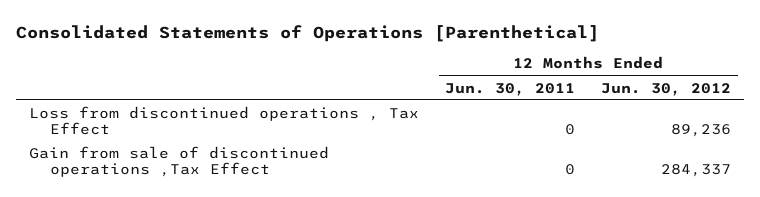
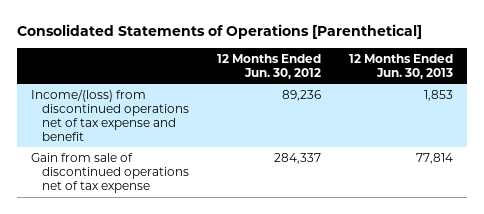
[445,82,576,96] Jun. 30, 2011 -> none
none -> [348,53,453,79] 12 Months Ended Jun. 30, 2013
[29,105,420,136] Loss from discontinued operations , Tax Effect -> [31,89,189,141] Income/(loss) from discontinued operations net of tax expense and benefit
[29,145,330,178] Gain from sale of discontinued operations ,Tax Effect -> [31,153,189,193] Gain from sale of discontinued operations net of tax expense

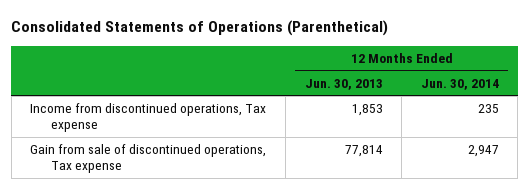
[16,23,422,39] Consolidated Statements of Operations [Parenthetical] -> [11,20,389,37] Consolidated Statements of Operations (Parenthetical)
[216,53,321,79] 12 Months Ended Jun. 30, 2012 -> none
none -> [420,78,499,90] Jun. 30, 2014
[31,89,189,141] Income/(loss) from discontinued operations net of tax expense and benefit -> [30,103,267,133] Income from discontinued operations, Tax expense
[31,153,189,193] Gain from sale of discontinued operations net of tax expense -> [30,144,267,174] Gain from sale of discontinued operations, Tax expense

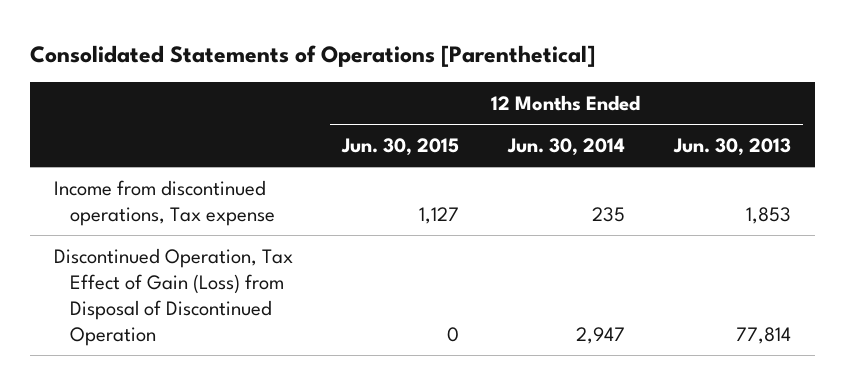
[11,20,389,37] Consolidated Statements of Operations (Parenthetical) -> [29,44,595,67] Consolidated Statements of Operations [Parenthetical]
none -> [340,138,459,157] Jun. 30, 2015
[30,144,267,174] Gain from sale of discontinued operations, Tax expense -> [54,247,294,346] Discontinued Operation, Tax Effect of Gain (Loss) from Disposal of Discontinued Operation

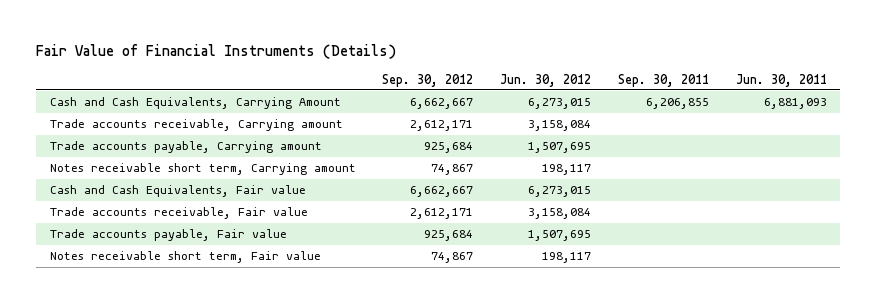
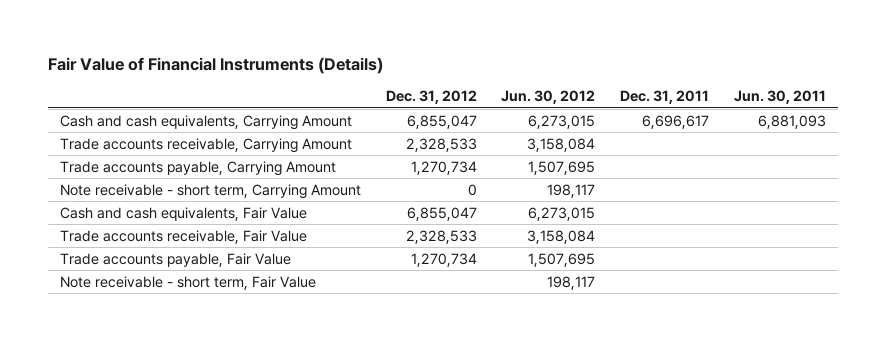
[382,73,474,87] Sep. 30, 2012 -> none
[617,73,709,87] Sep. 30, 2011 -> none
none -> [385,90,477,105] Dec. 31, 2012
none -> [620,90,710,105] Dec. 31, 2011
[49,97,341,110] Cash and Cash Equivalents, Carrying Amount -> [59,114,352,130] Cash and cash equivalents, Carrying Amount
[49,119,343,132] Trade accounts receivable, Carrying amount -> [59,137,352,153] Trade accounts receivable, Carrying Amount
[49,141,322,154] Trade accounts payable, Carrying amount -> [59,160,336,176] Trade accounts payable, Carrying Amount
[49,163,356,176] Notes receivable short term, Carrying amount -> [59,183,361,199] Note receivable - short term, Carrying Amount
[49,185,306,198] Cash and Cash Equivalents, Fair value -> [59,206,307,221] Cash and cash equivalents, Fair Value
[49,207,308,220] Trade accounts receivable, Fair value -> [59,229,307,244] Trade accounts receivable, Fair Value
[49,229,287,242] Trade accounts payable, Fair value -> [59,252,291,267] Trade accounts payable, Fair Value
[49,251,321,264] Notes receivable short term, Fair value -> [59,275,316,290] Note receivable - short term, Fair Value

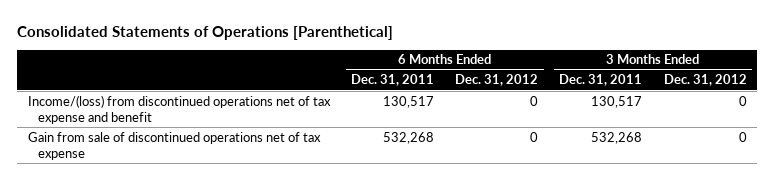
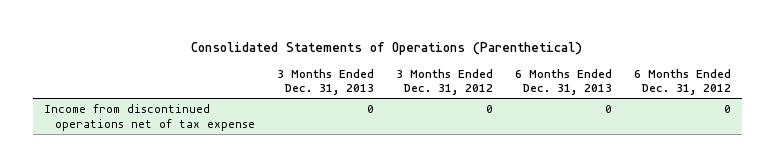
[16,25,393,40] Consolidated Statements of Operations [Parenthetical] -> [191,41,583,55] Consolidated Statements of Operations (Parenthetical)
[350,74,434,87] Dec. 31, 2011 -> none
[559,74,643,87] Dec. 31, 2011 -> none
none -> [276,68,374,96] 3 Months Ended Dec. 31, 2013
none -> [514,68,612,96] 6 Months Ended Dec. 31, 2013
[27,131,321,160] Gain from sale of discontinued operations net of tax expense -> none
[27,94,331,124] Income/(loss) from discontinued operations net of tax expense and benefit -> [44,104,255,131] Income from discontinued operations net of tax expense

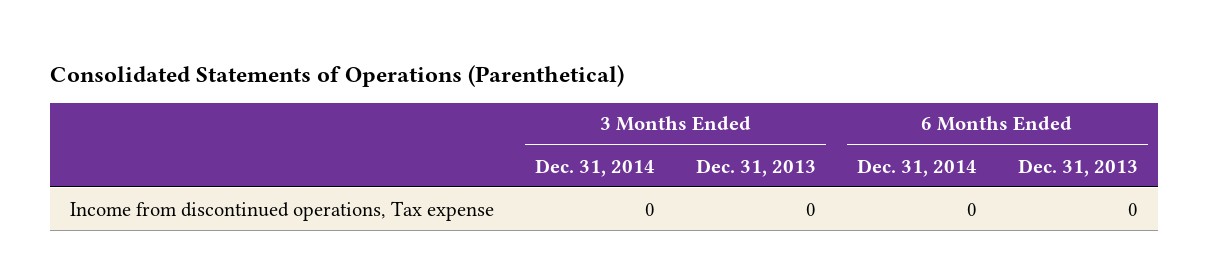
[395,68,493,96] 3 Months Ended Dec. 31, 2012 -> none
[633,68,731,96] 6 Months Ended Dec. 31, 2012 -> none
none -> [535,158,656,177] Dec. 31, 2014
none -> [856,158,977,177] Dec. 31, 2014
[44,104,255,131] Income from discontinued operations net of tax expense -> [70,200,495,221] Income from discontinued operations, Tax expense

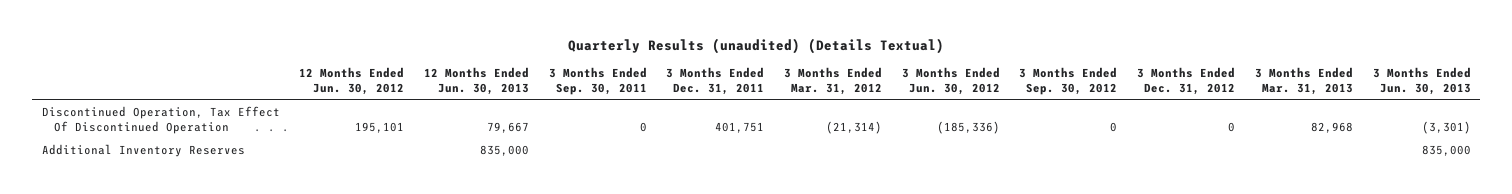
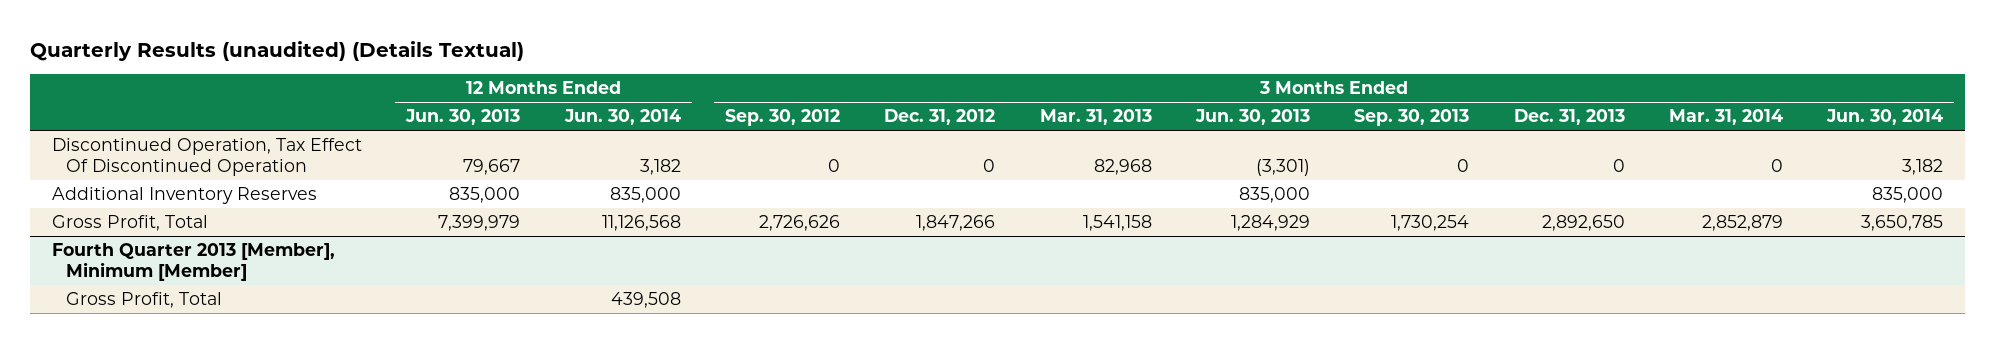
[299,66,405,95] 12 Months Ended Jun. 30, 2012 -> none
[548,66,647,95] 3 Months Ended Sep. 30, 2011 -> none
[666,66,765,95] 3 Months Ended Dec. 31, 2011 -> none
[784,66,883,95] 3 Months Ended Mar. 31, 2012 -> none
[901,66,1000,95] 3 Months Ended Jun. 30, 2012 -> none
none -> [563,109,681,126] Jun. 30, 2014
none -> [1354,109,1470,127] Sep. 30, 2013
none -> [1513,109,1625,126] Dec. 31, 2013
none -> [1668,109,1783,126] Mar. 31, 2014
none -> [1826,109,1944,126] Jun. 30, 2014
none -> [52,215,209,232] Gross Profit, Total
none -> [52,243,336,281] Fourth Quarter 2013 [Member], Minimum [Member]
none -> [66,292,223,309] Gross Profit, Total

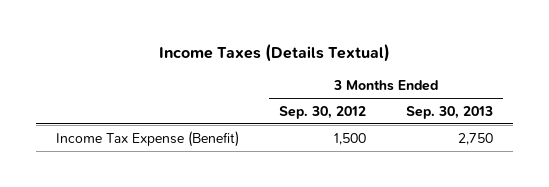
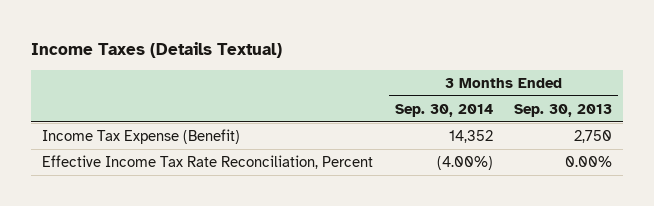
[279,105,367,119] Sep. 30, 2012 -> none
none -> [394,103,493,117] Sep. 30, 2014
none -> [42,155,374,170] Effective Income Tax Rate Reconciliation, Percent

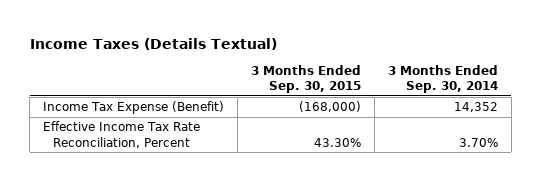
[514,103,613,117] Sep. 30, 2013 -> none
none -> [251,64,362,94] 3 Months Ended Sep. 30, 2015
[436,156,493,171] (4.00%) -> [458,137,498,147] 3.70%

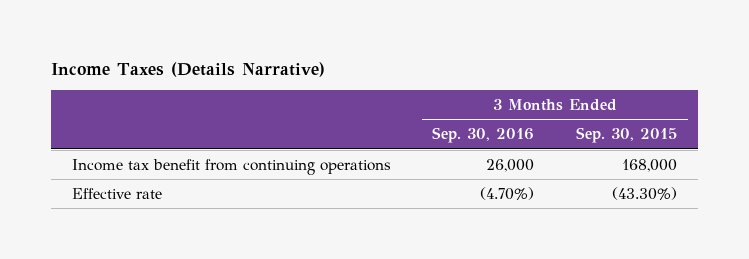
[29,37,277,50] Income Taxes (Details Textual) -> [51,61,326,77] Income Taxes (Details Narrative)
[387,64,498,94] 3 Months Ended Sep. 30, 2014 -> none
none -> [432,127,535,144] Sep. 30, 2016
[43,101,225,115] Income Tax Expense (Benefit) -> [72,158,392,175] Income tax benefit from continuing operations
[299,101,362,113] (168,000) -> [622,158,678,172] 168,000
[43,121,201,148] Effective Income Tax Rate Reconciliation, Percent -> [72,187,163,199] Effective rate
[314,137,362,147] 43.30% -> [612,186,678,200] (43.30%)

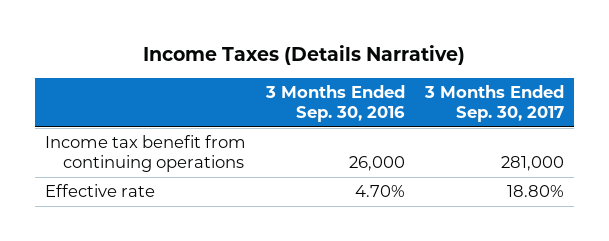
[576,127,678,144] Sep. 30, 2015 -> none
none -> [423,85,564,123] 3 Months Ended Sep. 30, 2017
[480,186,535,200] (4.70%) -> [354,185,405,198] 4.70%

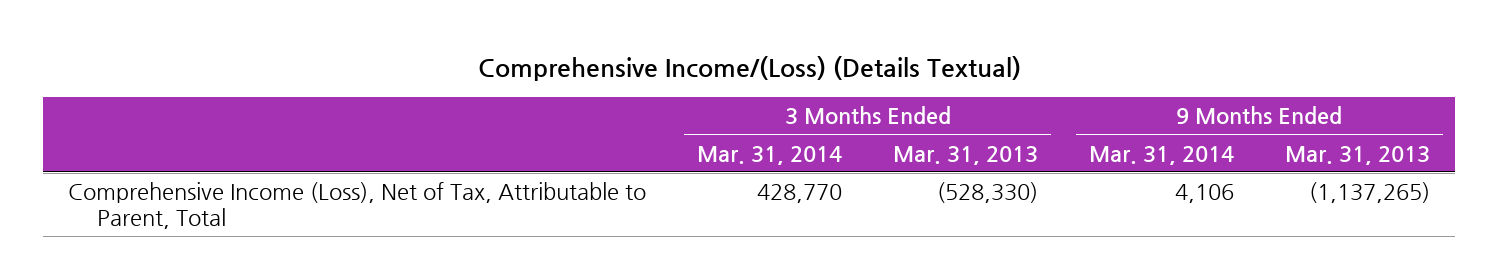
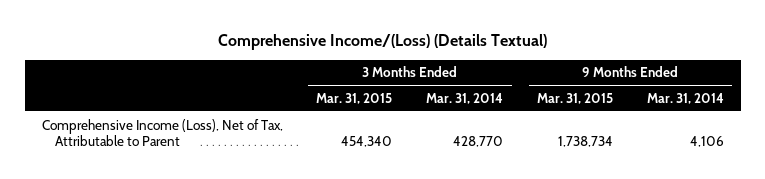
[893,145,1039,165] Mar. 31, 2013 -> none
[1284,145,1430,165] Mar. 31, 2013 -> none
none -> [316,92,393,104] Mar. 31, 2015
none -> [537,92,614,104] Mar. 31, 2015
[68,182,647,229] Comprehensive Income (Loss), Net of Tax, Attributable to Parent, Total -> [41,118,283,147] Comprehensive Income (Loss), Net of Tax, Attributable to Parent

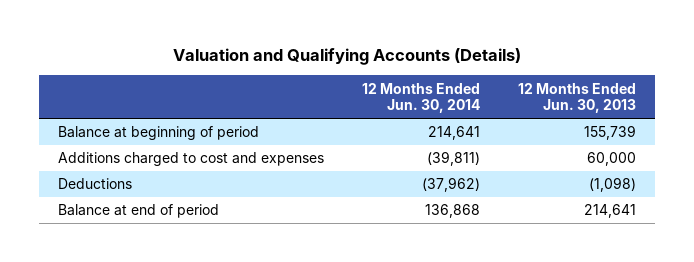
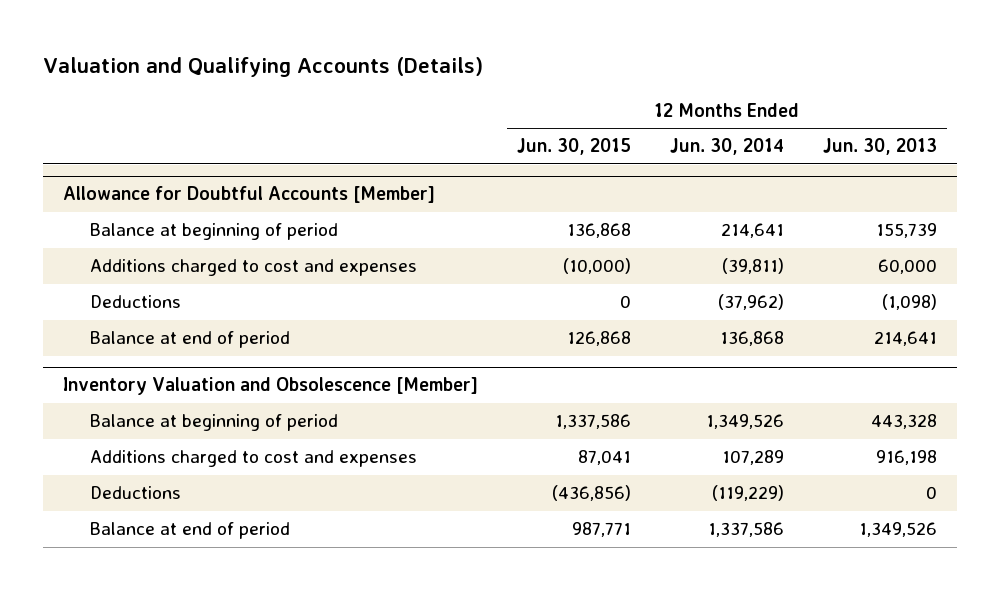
none -> [517,138,632,156] Jun. 30, 2015
none -> [62,186,435,204] Allowance for Doubtful Accounts [Member]
none -> [62,377,478,396] Inventory Valuation and Obsolescence [Member]
none -> [90,414,339,432] Balance at beginning of period
none -> [90,450,418,468] Additions charged to cost and expenses
none -> [90,486,182,500] Deductions
none -> [90,522,291,540] Balance at end of period

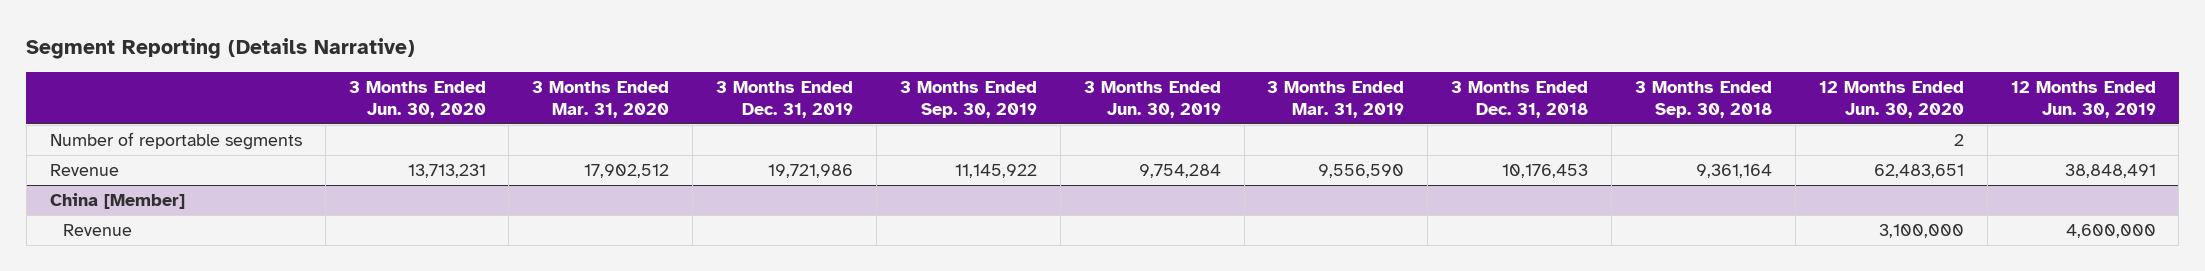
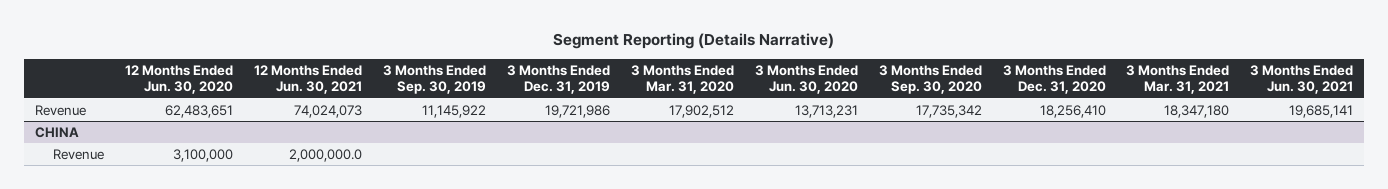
[1083,80,1221,118] 3 Months Ended Jun. 30, 2019 -> none
[1267,80,1405,118] 3 Months Ended Mar. 31, 2019 -> none
[1451,80,1589,118] 3 Months Ended Dec. 31, 2018 -> none
[1634,80,1772,118] 3 Months Ended Sep. 30, 2018 -> none
[2010,80,2156,118] 12 Months Ended Jun. 30, 2019 -> none
none -> [254,64,363,95] 12 Months Ended Jun. 30, 2021
none -> [878,64,982,95] 3 Months Ended Sep. 30, 2020
none -> [1002,64,1106,95] 3 Months Ended Dec. 31, 2020
none -> [1126,64,1230,95] 3 Months Ended Mar. 31, 2021
none -> [1250,64,1354,95] 3 Months Ended Jun. 30, 2021
[49,132,302,151] Number of reportable segments -> none
[49,193,185,210] China [Member] -> [34,126,79,138] CHINA

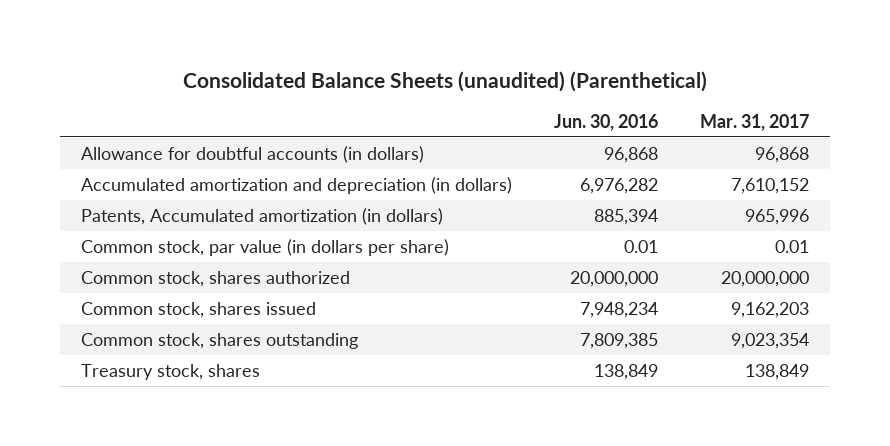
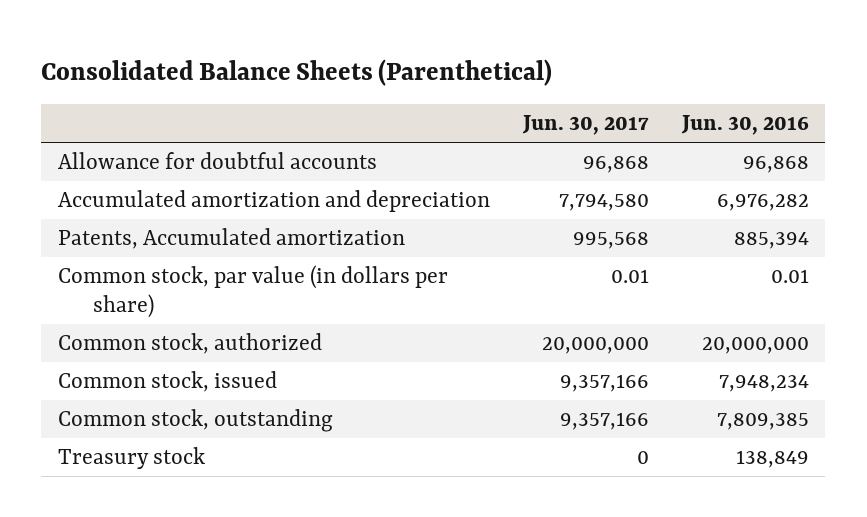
[183,71,708,93] Consolidated Balance Sheets (unaudited) (Parenthetical) -> [41,58,553,86] Consolidated Balance Sheets (Parenthetical)
[699,113,809,131] Mar. 31, 2017 -> none
none -> [521,115,649,136] Jun. 30, 2017
[81,145,425,163] Allowance for doubtful accounts (in dollars) -> [57,152,377,170] Allowance for doubtful accounts
[81,176,513,194] Accumulated amortization and depreciation (in dollars) -> [57,190,490,213] Accumulated amortization and depreciation
[81,207,444,225] Patents, Accumulated amortization (in dollars) -> [57,228,405,250] Patents, Accumulated amortization
[81,270,351,287] Common stock, shares authorized -> [57,333,322,355] Common stock, authorized
[81,301,317,318] Common stock, shares issued -> [57,371,277,393] Common stock, issued
[81,332,359,349] Common stock, shares outstanding -> [57,409,333,433] Common stock, outstanding
[81,363,261,380] Treasury stock, shares -> [57,447,205,470] Treasury stock

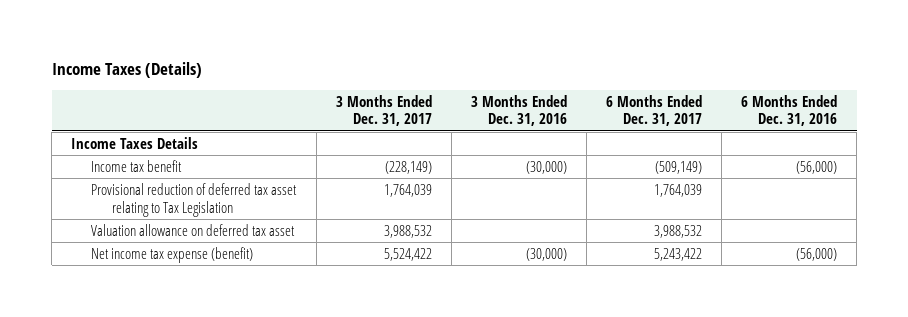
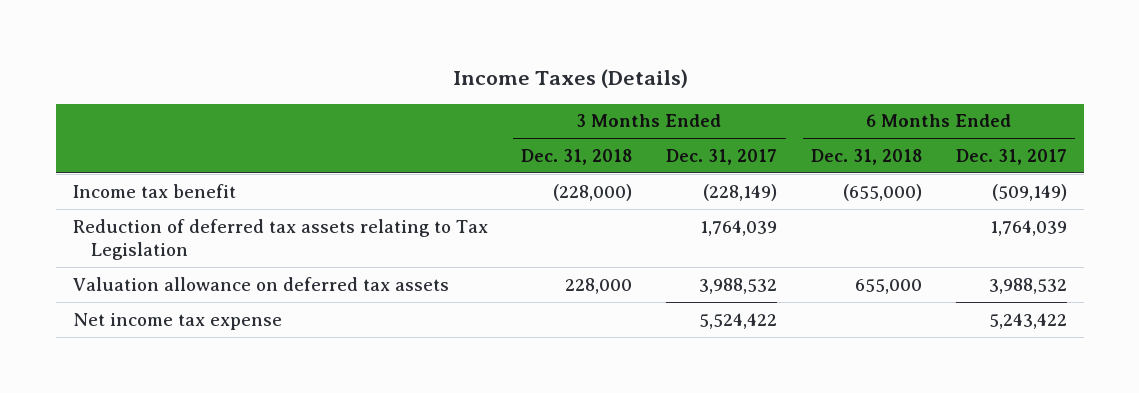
[470,94,567,127] 3 Months Ended Dec. 31, 2016 -> none
[740,94,837,127] 6 Months Ended Dec. 31, 2016 -> none
none -> [521,148,633,165] Dec. 31, 2018
none -> [810,148,922,165] Dec. 31, 2018
[71,136,199,149] Income Taxes Details -> none
[91,182,298,217] Provisional reduction of deferred tax asset relating to Tax Legislation -> [72,218,488,261] Reduction of deferred tax assets relating to Tax Legislation
[91,223,296,236] Valuation allowance on deferred tax asset -> [72,276,449,291] Valuation allowance on deferred tax assets
[91,246,254,263] Net income tax expense (benefit) -> [72,312,282,330] Net income tax expense

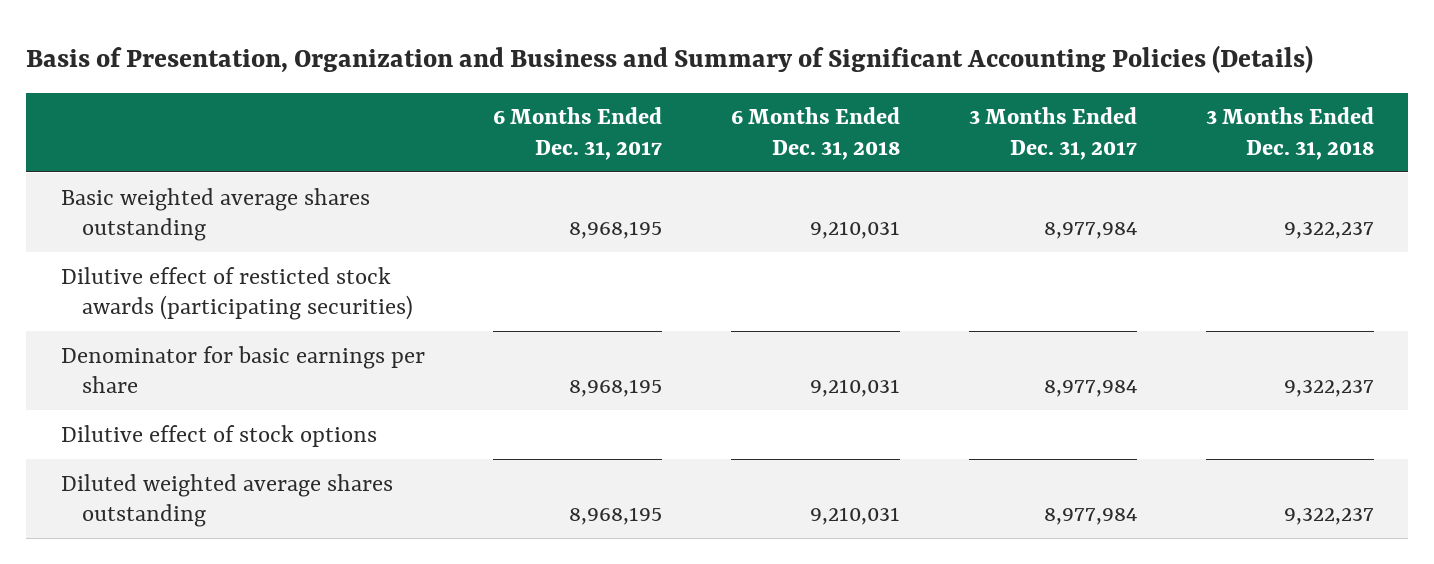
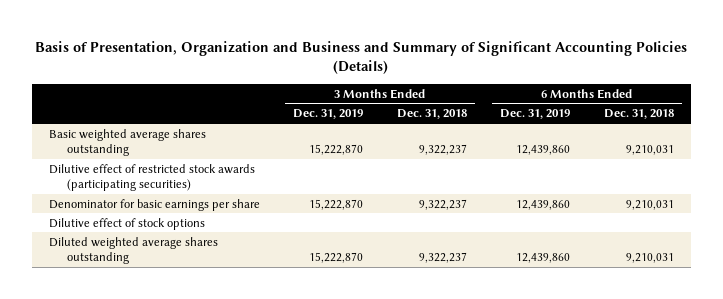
[493,107,663,160] 6 Months Ended Dec. 31, 2017 -> none
[968,107,1137,160] 3 Months Ended Dec. 31, 2017 -> none
none -> [293,109,364,120] Dec. 31, 2019
none -> [500,109,571,120] Dec. 31, 2019
[60,266,413,321] Dilutive effect of resticted stock awards (participating securities) -> [48,163,255,191] Dilutive effect of restricted stock awards (participating securities)

